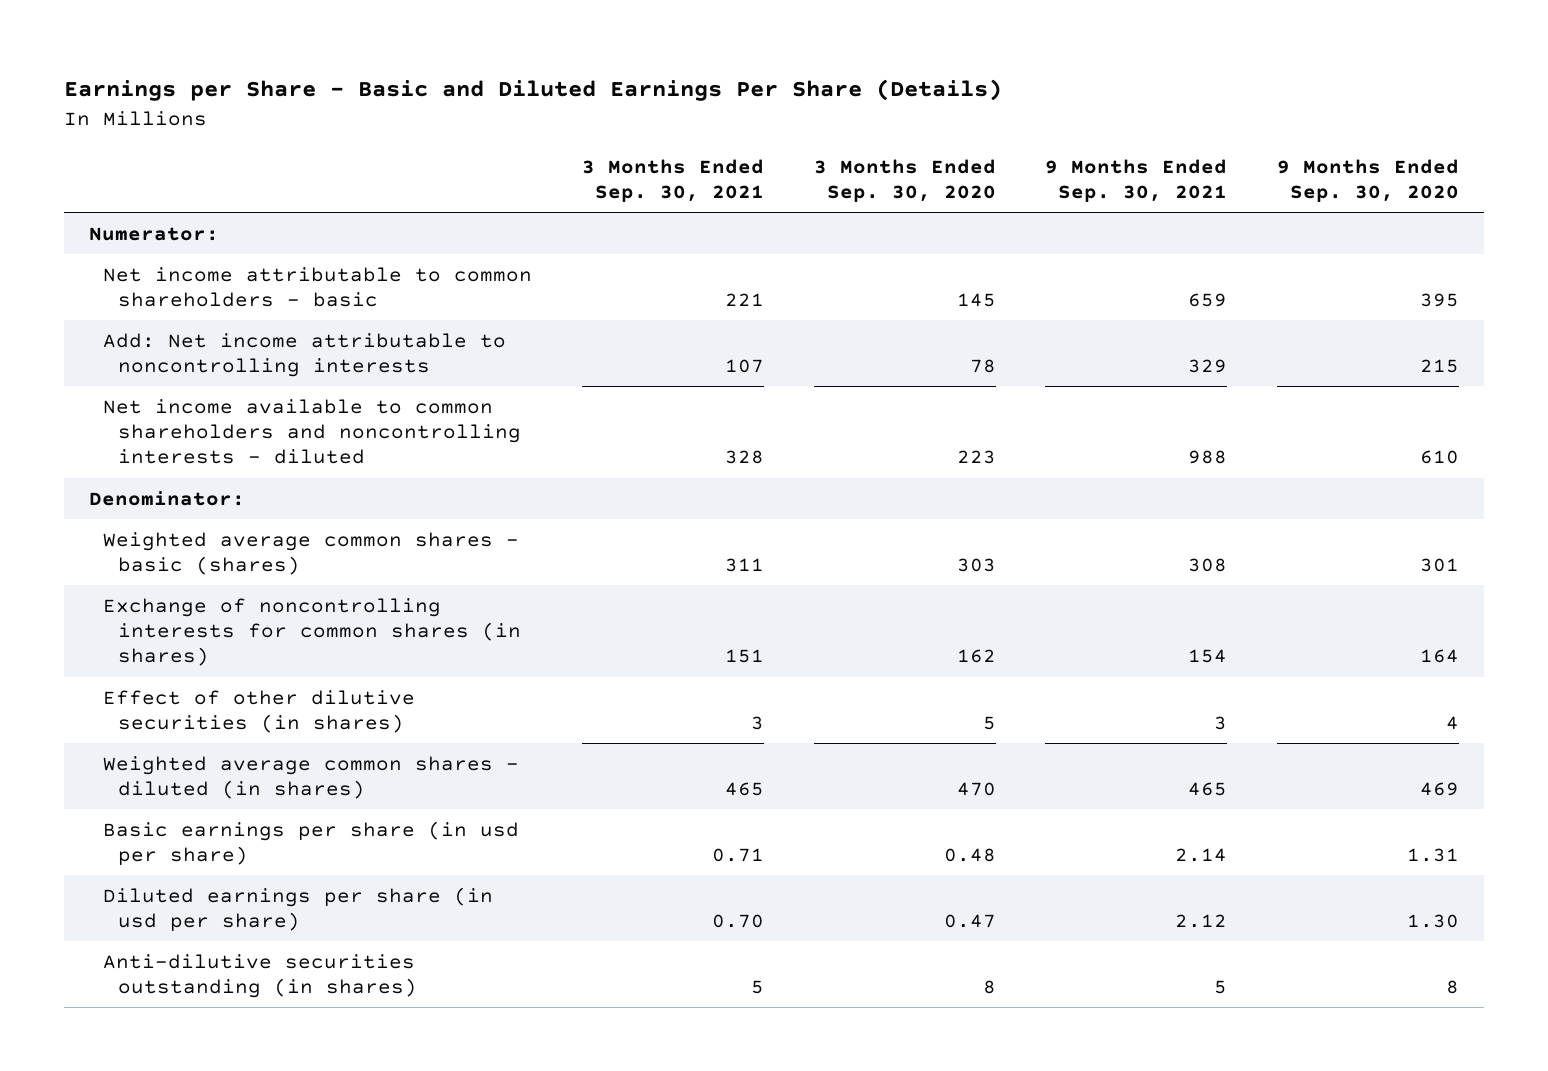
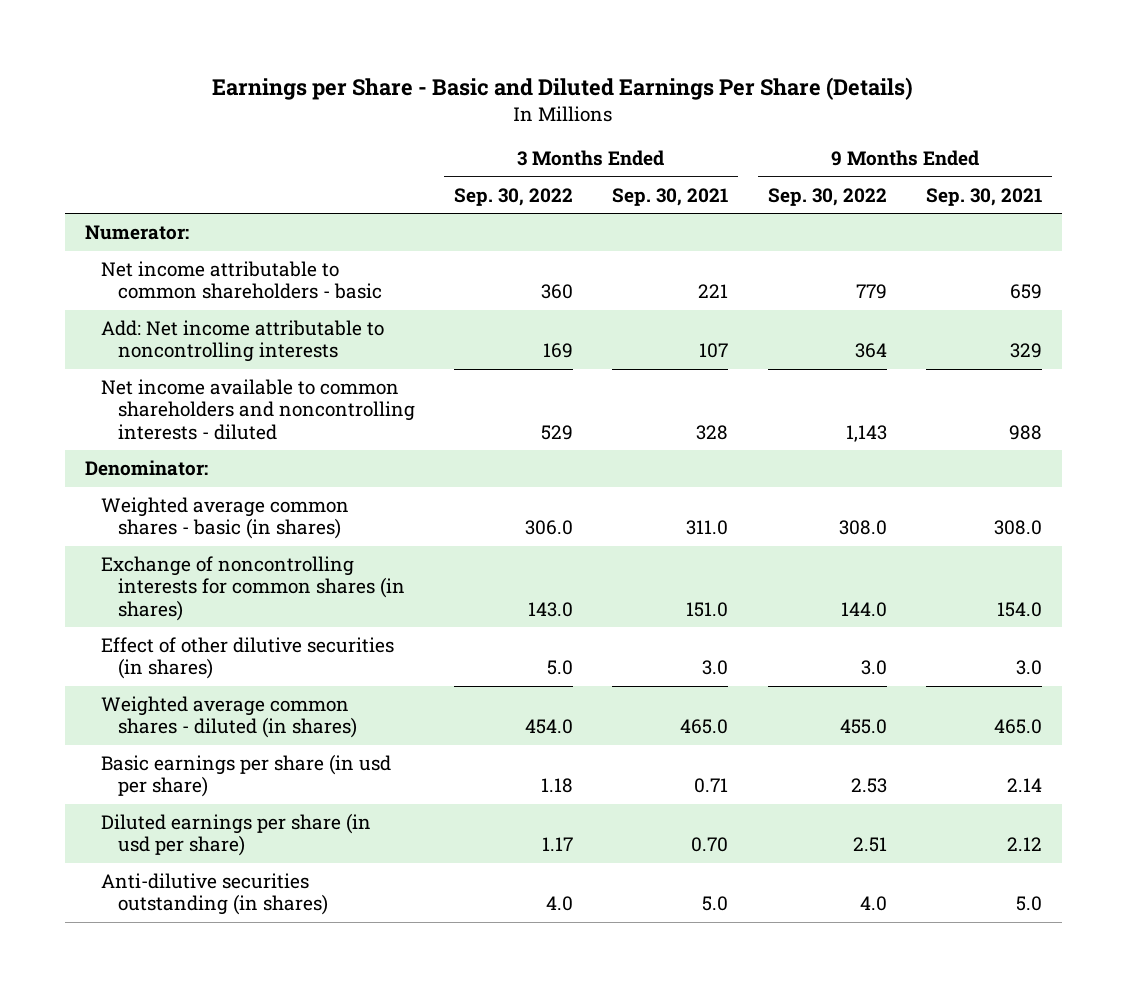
[813,158,996,202] 3 Months Ended Sep. 30, 2020 -> none
[1276,158,1459,202] 9 Months Ended Sep. 30, 2020 -> none
none -> [453,187,573,206] Sep. 30, 2022
none -> [767,187,887,206] Sep. 30, 2022
[103,531,520,576] Weighted average common shares - basic (shares) -> [101,497,350,540] Weighted average common shares - basic (in shares)
[725,558,765,573] 311 -> [686,520,729,536] 311.0
[1188,558,1228,573] 308 -> [993,520,1042,536] 308.0
[725,649,765,664] 151 -> [686,601,729,617] 151.0
[1188,649,1228,664] 154 -> [996,601,1042,617] 154.0
[751,716,765,731] 3 -> [702,660,729,676] 3.0
[1214,716,1228,731] 3 -> [1015,660,1042,676] 3.0
[725,782,765,797] 465 -> [680,719,729,735] 465.0
[1188,782,1228,797] 465 -> [993,719,1042,735] 465.0
[751,980,765,995] 5 -> [702,896,729,912] 5.0
[1214,980,1228,995] 5 -> [1015,896,1042,912] 5.0

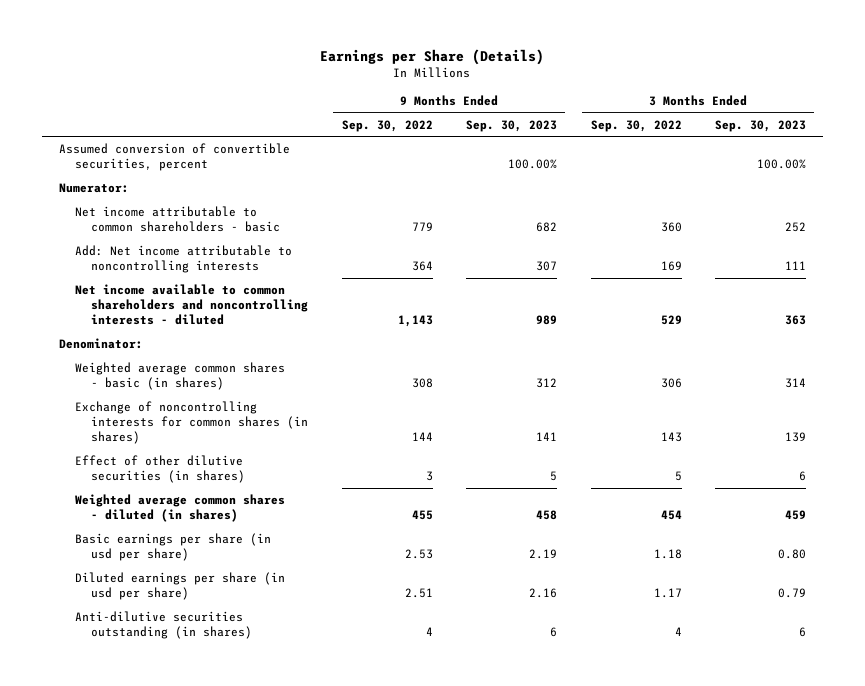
[212,77,914,101] Earnings per Share - Basic and Diluted Earnings Per Share (Details) -> [320,48,545,65] Earnings per Share (Details)
[612,187,729,206] Sep. 30, 2021 -> none
[925,187,1042,206] Sep. 30, 2021 -> none
none -> [466,119,558,132] Sep. 30, 2023
none -> [714,119,806,132] Sep. 30, 2023
none -> [58,143,290,172] Assumed conversion of convertible securities, percent
[524,520,573,536] 306.0 -> [660,378,682,389] 306
[838,520,887,536] 308.0 -> [411,378,433,389] 308
[527,601,573,617] 143.0 -> [660,431,682,442] 143
[840,601,887,617] 144.0 -> [411,431,433,441] 144
[546,660,573,676] 5.0 -> [674,471,682,482] 5
[860,660,887,676] 3.0 -> [425,471,433,482] 3
[524,719,573,735] 454.0 -> [660,510,682,521] 454
[839,719,887,735] 455.0 -> [411,510,433,521] 455
[545,896,573,912] 4.0 -> [674,627,682,637] 4
[859,896,887,912] 4.0 -> [425,627,433,637] 4

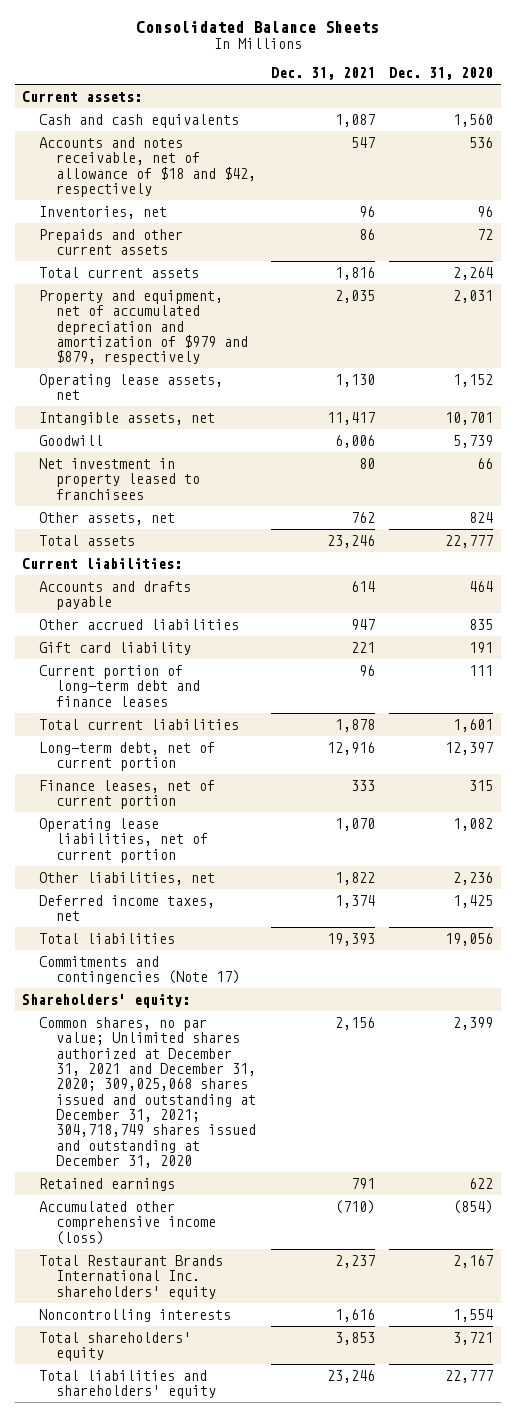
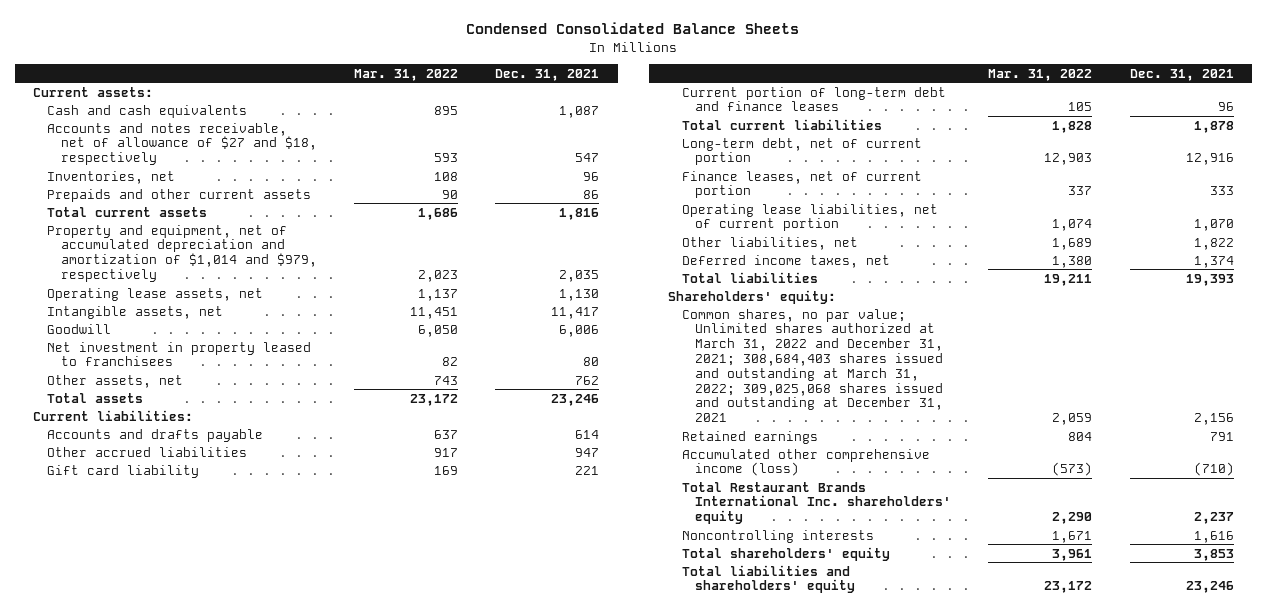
[135,21,379,34] Consolidated Balance Sheets -> [466,22,800,35] Condensed Consolidated Balance Sheets
[389,67,494,81] Dec. 31, 2020 -> none
none -> [353,68,458,81] Mar. 31, 2022
[39,136,256,197] Accounts and notes receivable, net of allowance of $18 and $42, respectively -> [47,122,317,166] Accounts and notes receivable, net of allowance of $27 and $18, respectively
[39,289,248,366] Property and equipment, net of accumulated depreciation and amortization of $979 and $879, respectively -> [47,224,317,283] Property and equipment, net of accumulated depreciation and amortization of $1,014 and $979, respectively
[39,955,240,985] Commitments and contingencies (Note 17) -> none
[39,1016,256,1168] Common shares, no par value; Unlimited shares authorized at December 31, 2021 and December 31, 2020; 309,025,068 shares issued and outstanding at December 31, 2021; 304,718,749 shares issued and outstanding at December 31, 2020 -> [681,308,944,423] Common shares, no par value; Unlimited shares authorized at March 31, 2022 and December 31, 2021; 308,684,403 shares issued and outstanding at March 31, 2022; 309,025,068 shares issued and outstanding at December 31, 2021

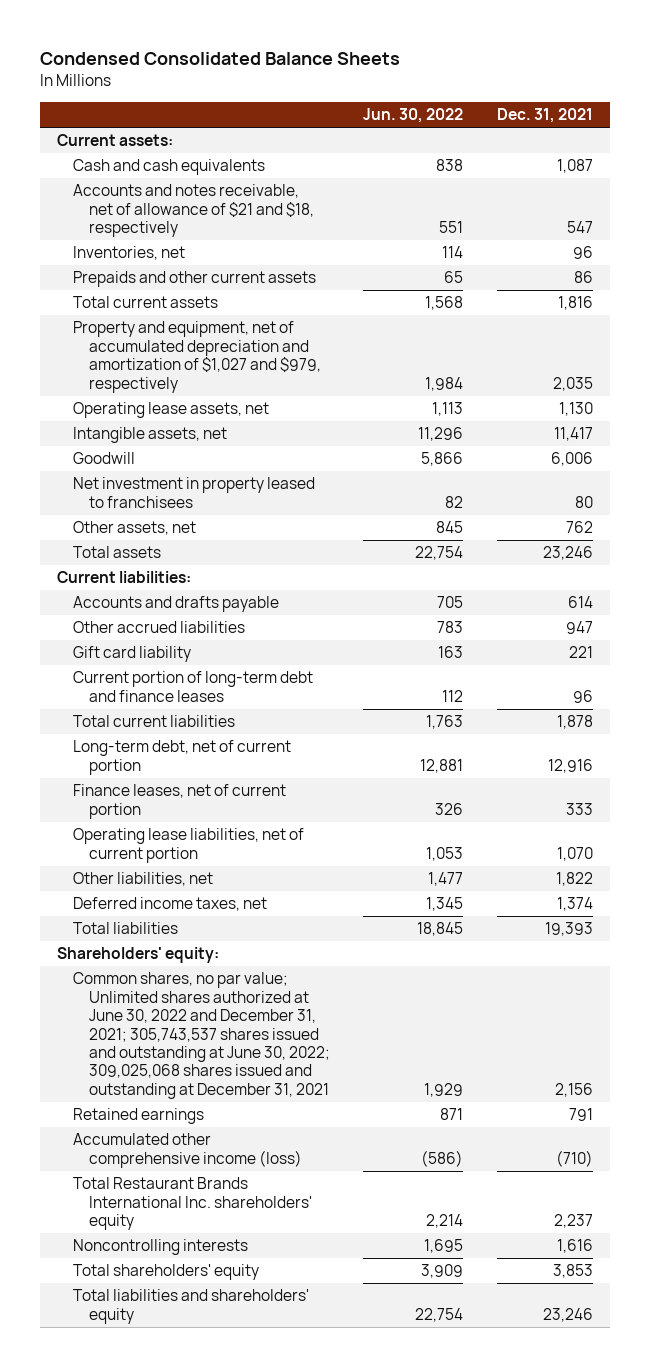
[353,68,458,81] Mar. 31, 2022 -> none
none -> [363,108,464,124] Jun. 30, 2022
[47,122,317,166] Accounts and notes receivable, net of allowance of $27 and $18, respectively -> [73,184,314,238] Accounts and notes receivable, net of allowance of $21 and $18, respectively
[47,224,317,283] Property and equipment, net of accumulated depreciation and amortization of $1,014 and $979, respectively -> [73,321,321,393] Property and equipment, net of accumulated depreciation and amortization of $1,027 and $979, respectively
[681,308,944,423] Common shares, no par value; Unlimited shares authorized at March 31, 2022 and December 31, 2021; 308,684,403 shares issued and outstanding at March 31, 2022; 309,025,068 shares issued and outstanding at December 31, 2021 -> [73,972,330,1099] Common shares, no par value; Unlimited shares authorized at June 30, 2022 and December 31, 2021; 305,743,537 shares issued and outstanding at June 30, 2022; 309,025,068 shares issued and outstanding at December 31, 2021

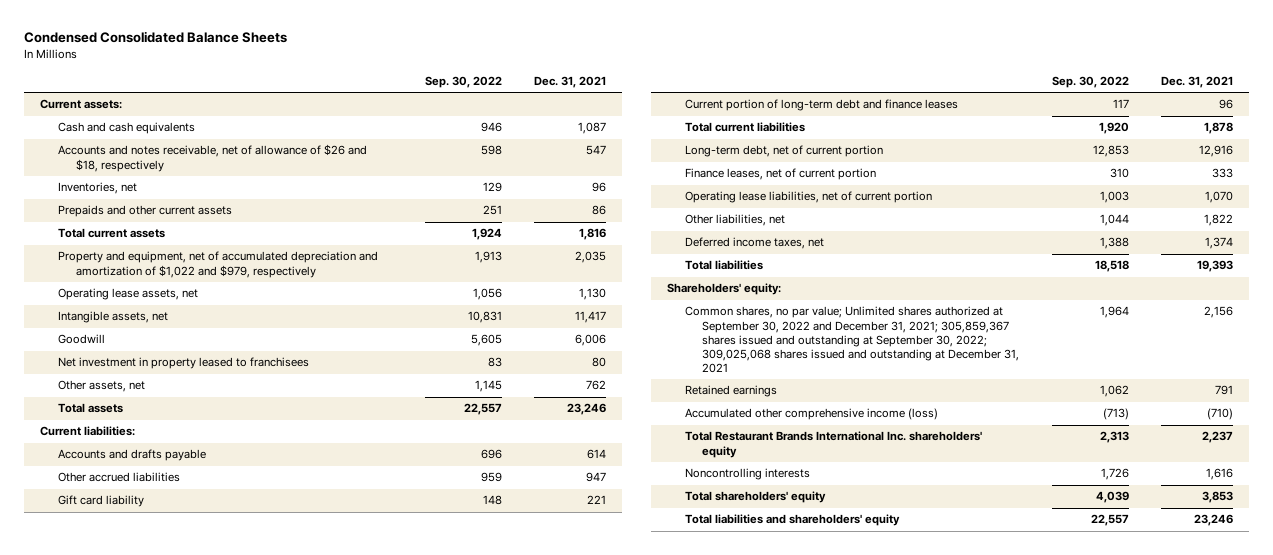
[363,108,464,124] Jun. 30, 2022 -> none
none -> [424,75,502,88] Sep. 30, 2022
[73,184,314,238] Accounts and notes receivable, net of allowance of $21 and $18, respectively -> [58,144,368,172] Accounts and notes receivable, net of allowance of $26 and $18, respectively
[73,321,321,393] Property and equipment, net of accumulated depreciation and amortization of $1,027 and $979, respectively -> [58,251,379,278] Property and equipment, net of accumulated depreciation and amortization of $1,022 and $979, respectively
[73,972,330,1099] Common shares, no par value; Unlimited shares authorized at June 30, 2022 and December 31, 2021; 305,743,537 shares issued and outstanding at June 30, 2022; 309,025,068 shares issued and outstanding at December 31, 2021 -> [684,306,1020,374] Common shares, no par value; Unlimited shares authorized at September 30, 2022 and December 31, 2021; 305,859,367 shares issued and outstanding at September 30, 2022; 309,025,068 shares issued and outstanding at December 31, 2021

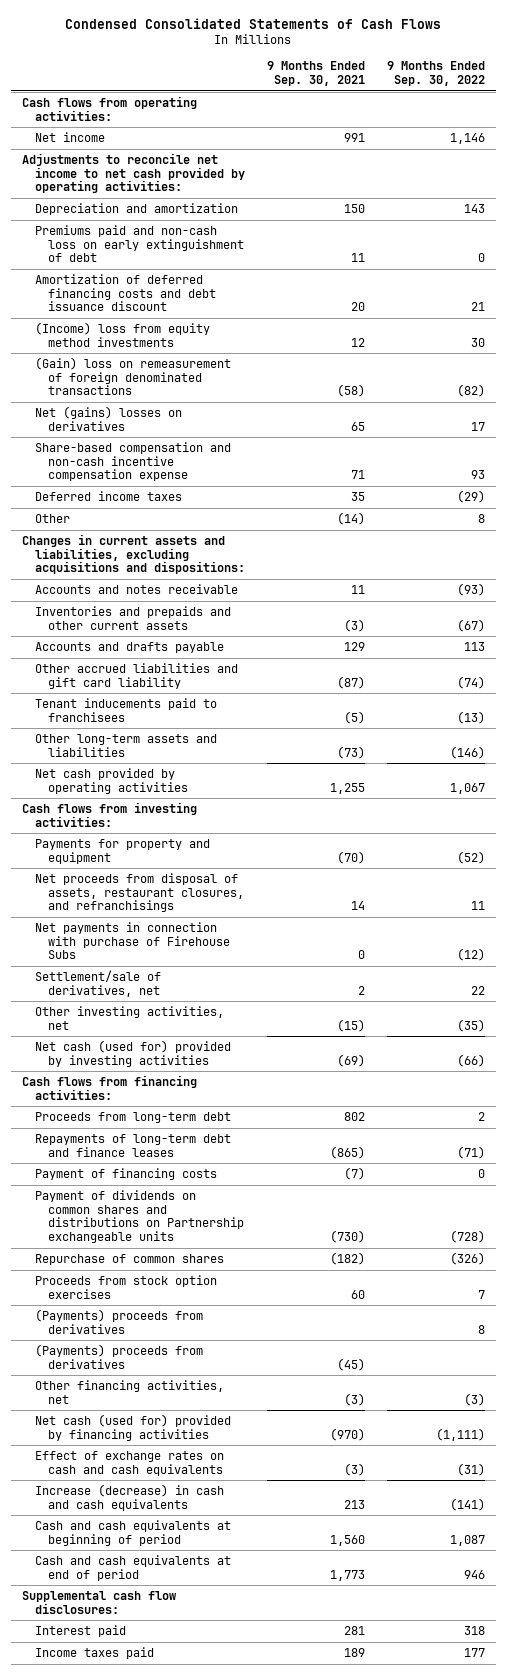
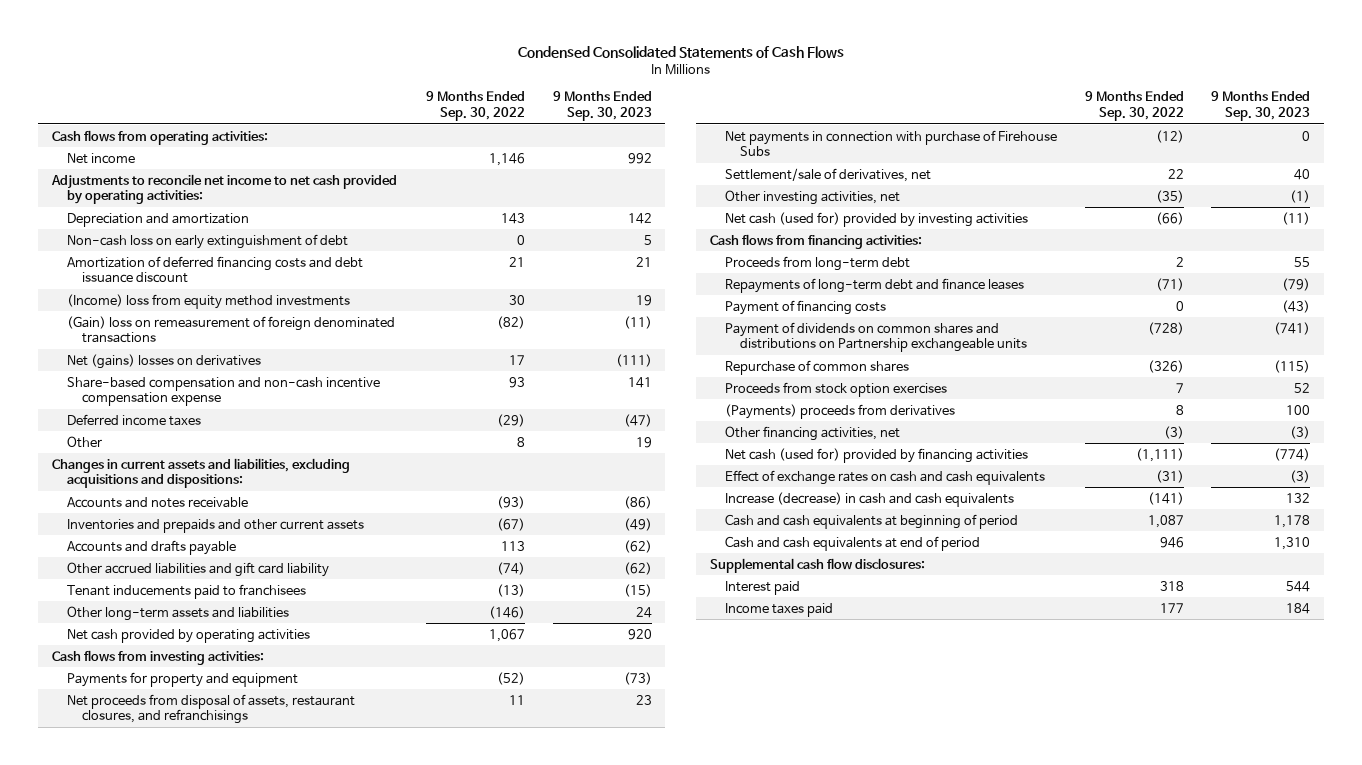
[266,61,365,86] 9 Months Ended Sep. 30, 2021 -> none
none -> [552,91,652,121] 9 Months Ended Sep. 30, 2023
[34,224,244,263] Premiums paid and non-cash loss on early extinguishment of debt -> [66,233,348,249] Non-cash loss on early extinguishment of debt
[34,1343,203,1369] (Payments) proceeds from derivatives -> none

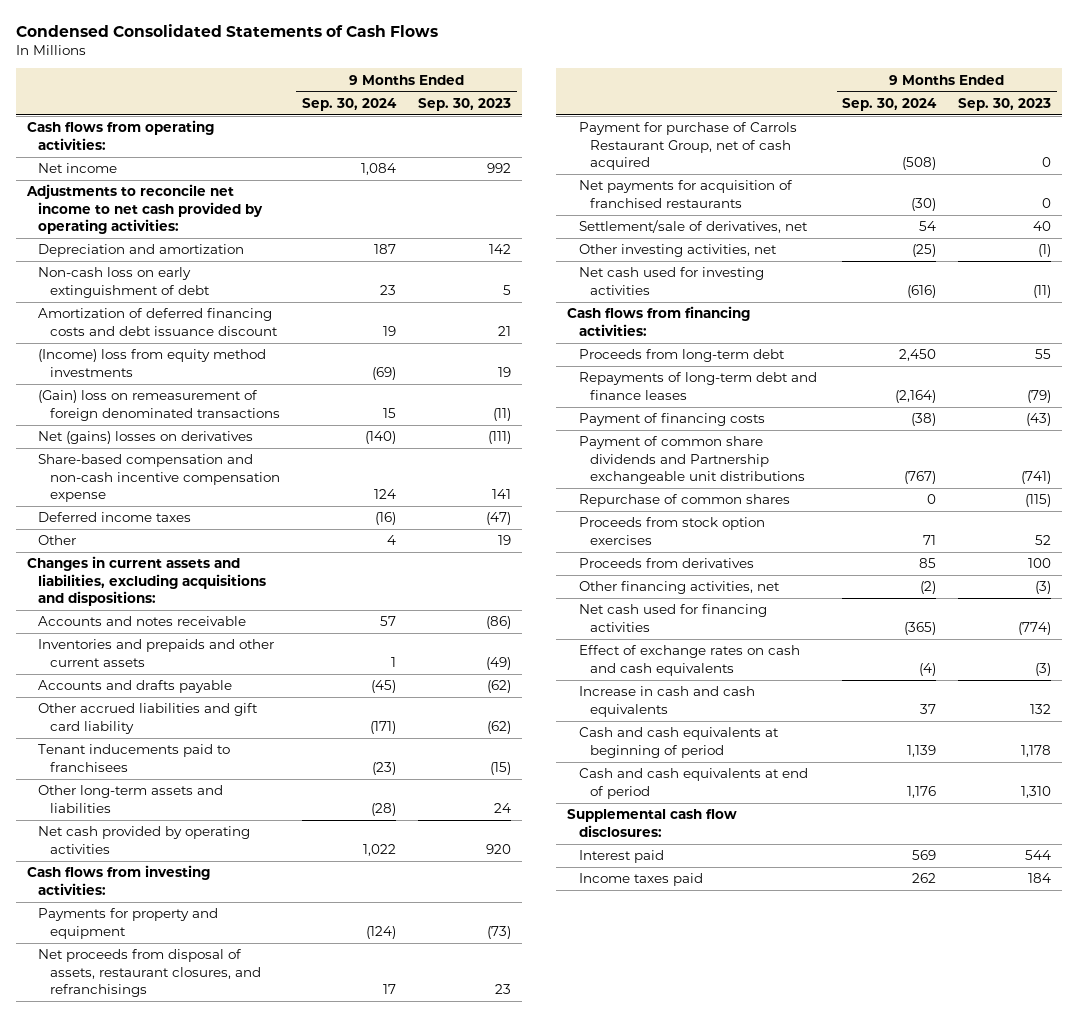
[426,91,526,121] 9 Months Ended Sep. 30, 2022 -> none
none -> [302,97,398,111] Sep. 30, 2024
[725,129,1058,157] Net payments in connection with purchase of Firehouse Subs -> [578,122,797,171] Payment for purchase of Carrols Restaurant Group, net of cash acquired
none -> [578,180,793,208] Net payments for acquisition of franchised restaurants
[725,211,1029,227] Net cash (used for) provided by investing activities -> [578,267,764,295] Net cash used for investing activities
[725,321,1028,353] Payment of dividends on common shares and distributions on Partnership exchangeable units -> [578,436,805,485] Payment of common share dividends and Partnership exchangeable unit distributions
[725,403,956,419] (Payments) proceeds from derivatives -> [578,558,754,569] Proceeds from derivatives
[725,447,1029,463] Net cash (used for) provided by financing activities -> [578,604,767,632] Net cash used for financing activities
[725,491,1015,507] Increase (decrease) in cash and cash equivalents -> [578,686,755,717] Increase in cash and cash equivalents

